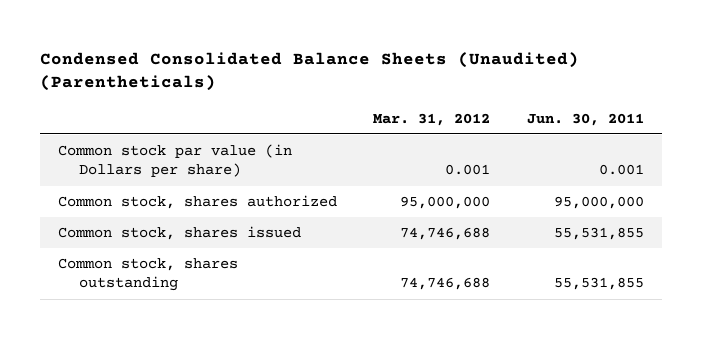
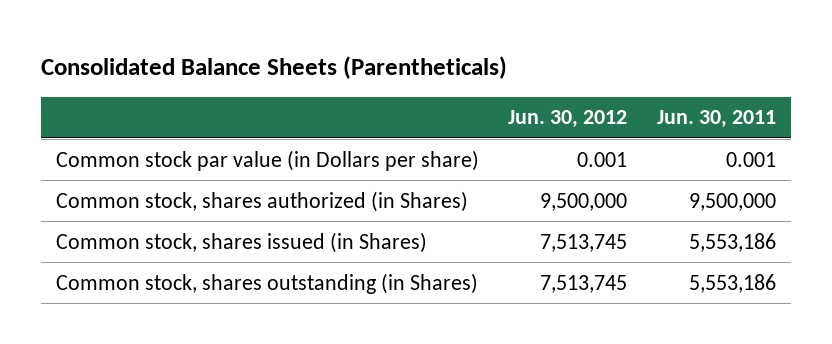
[39,51,579,92] Condensed Consolidated Balance Sheets (Unaudited) (Parentheticals) -> [40,55,507,79] Consolidated Balance Sheets (Parentheticals)
[373,112,491,126] Mar. 31, 2012 -> none
none -> [508,110,628,129] Jun. 30, 2012
[57,194,337,209] Common stock, shares authorized -> [55,190,468,212] Common stock, shares authorized (in Shares)
[553,195,644,209] 95,000,000 -> [689,192,777,211] 9,500,000
[57,225,301,240] Common stock, shares issued -> [55,231,427,253] Common stock, shares issued (in Shares)
[553,226,644,240] 55,531,855 -> [689,232,777,252] 5,553,186
[57,257,238,292] Common stock, shares outstanding -> [55,272,478,294] Common stock, shares outstanding (in Shares)
[553,277,644,291] 55,531,855 -> [689,273,777,293] 5,553,186

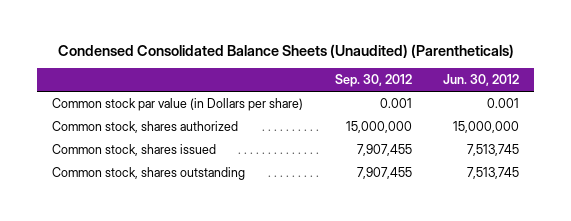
[40,55,507,79] Consolidated Balance Sheets (Parentheticals) -> [57,43,514,58] Condensed Consolidated Balance Sheets (Unaudited) (Parentheticals)
[657,110,777,129] Jun. 30, 2011 -> none
none -> [334,74,412,88] Sep. 30, 2012
[55,190,468,212] Common stock, shares authorized (in Shares) -> [52,120,239,133] Common stock, shares authorized
[540,192,628,211] 9,500,000 -> [452,120,519,133] 15,000,000
[55,231,427,253] Common stock, shares issued (in Shares) -> [52,143,217,156] Common stock, shares issued
[55,272,478,294] Common stock, shares outstanding (in Shares) -> [52,166,246,180] Common stock, shares outstanding

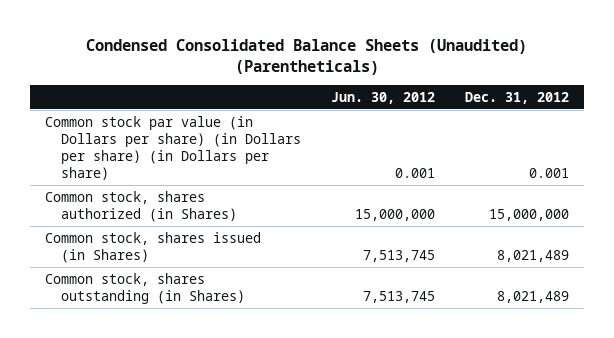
[334,74,412,88] Sep. 30, 2012 -> none
none -> [464,92,569,105] Dec. 31, 2012
[52,97,304,111] Common stock par value (in Dollars per share) -> [45,115,302,181] Common stock par value (in Dollars per share) (in Dollars per share) (in Dollars per share)
[52,120,239,133] Common stock, shares authorized -> [45,190,238,222] Common stock, shares authorized (in Shares)
[52,143,217,156] Common stock, shares issued -> [45,231,262,263] Common stock, shares issued (in Shares)
[52,166,246,180] Common stock, shares outstanding -> [45,272,246,304] Common stock, shares outstanding (in Shares)

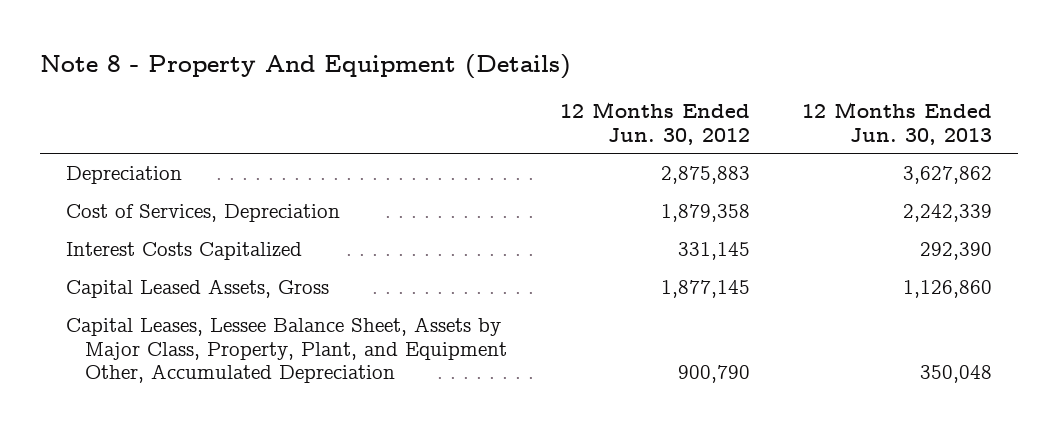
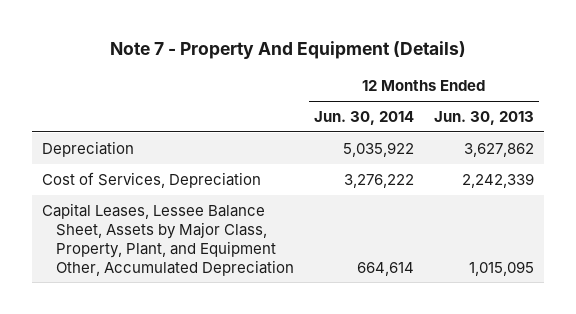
[39,53,571,79] Note 8 - Property And Equipment (Details) -> [109,41,466,60] Note 7 - Property And Equipment (Details)
[559,102,750,145] 12 Months Ended Jun. 30, 2012 -> none
none -> [314,111,415,126] Jun. 30, 2014
[66,242,303,261] Interest Costs Capitalized -> none
[66,279,330,299] Capital Leased Assets, Gross -> none
[920,364,993,383] 350,048 -> [469,260,535,276] 1,015,095

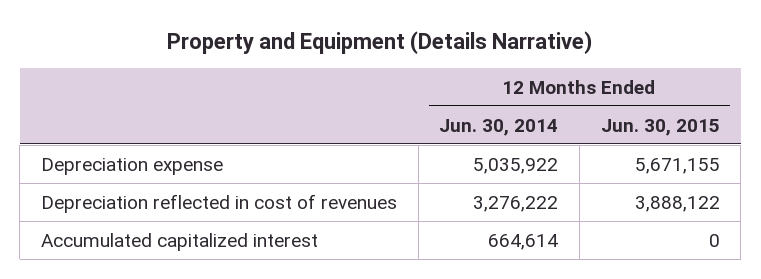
[109,41,466,60] Note 7 - Property And Equipment (Details) -> [167,31,593,55] Property and Equipment (Details Narrative)
[434,111,535,126] Jun. 30, 2013 -> none
none -> [600,118,720,136] Jun. 30, 2015
[41,140,134,157] Depreciation -> [40,157,223,175] Depreciation expense
[41,171,261,188] Cost of Services, Depreciation -> [40,193,397,213] Depreciation reflected in cost of revenues
[41,202,295,276] Capital Leases, Lessee Balance Sheet, Assets by Major Class, Property, Plant, and Equipment Other, Accumulated Depreciation -> [40,232,318,251] Accumulated capitalized interest

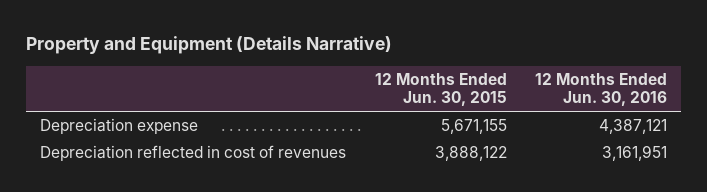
[439,118,559,136] Jun. 30, 2014 -> none
none -> [534,72,667,107] 12 Months Ended Jun. 30, 2016
[40,232,318,251] Accumulated capitalized interest -> none

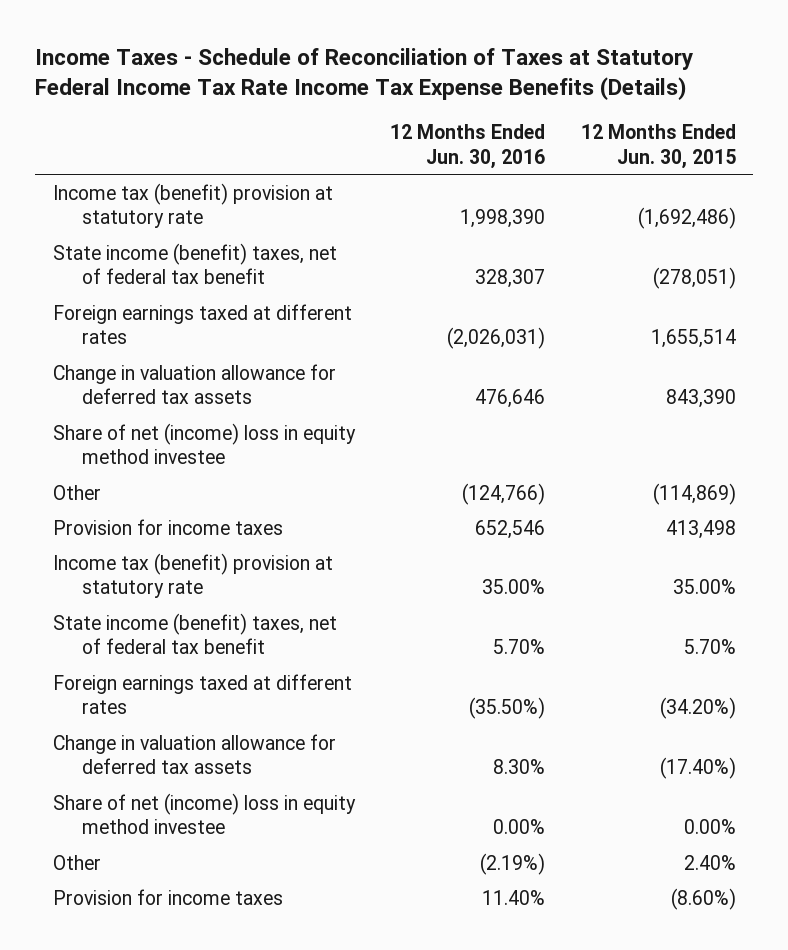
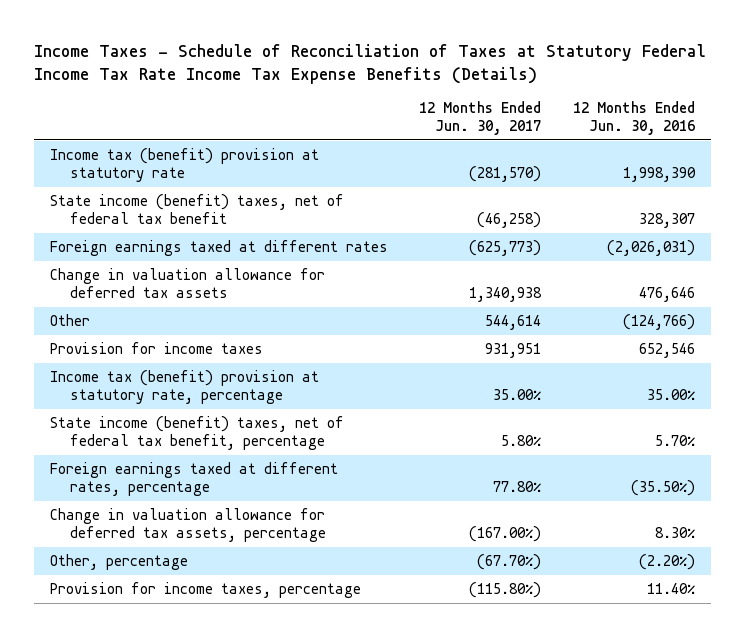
[580,124,736,169] 12 Months Ended Jun. 30, 2015 -> none
none -> [419,101,542,135] 12 Months Ended Jun. 30, 2017
[52,422,356,464] Share of net (income) loss in equity method investee -> none
[52,792,356,834] Share of net (income) loss in equity method investee -> none
[52,552,333,598] Income tax (benefit) provision at statutory rate -> [49,370,319,404] Income tax (benefit) provision at statutory rate, percentage
[52,612,337,654] State income (benefit) taxes, net of federal tax benefit -> [49,416,344,450] State income (benefit) taxes, net of federal tax benefit, percentage
[52,673,352,714] Foreign earnings taxed at different rates -> [49,462,338,496] Foreign earnings taxed at different rates, percentage
[52,733,336,774] Change in valuation allowance for deferred tax assets -> [49,508,327,542] Change in valuation allowance for deferred tax assets, percentage
[52,854,101,870] Other -> [49,554,188,571] Other, percentage
[480,852,546,875] (2.19%) -> [639,554,696,571] (2.20%)
[52,888,283,905] Provision for income taxes -> [49,582,361,599] Provision for income taxes, percentage

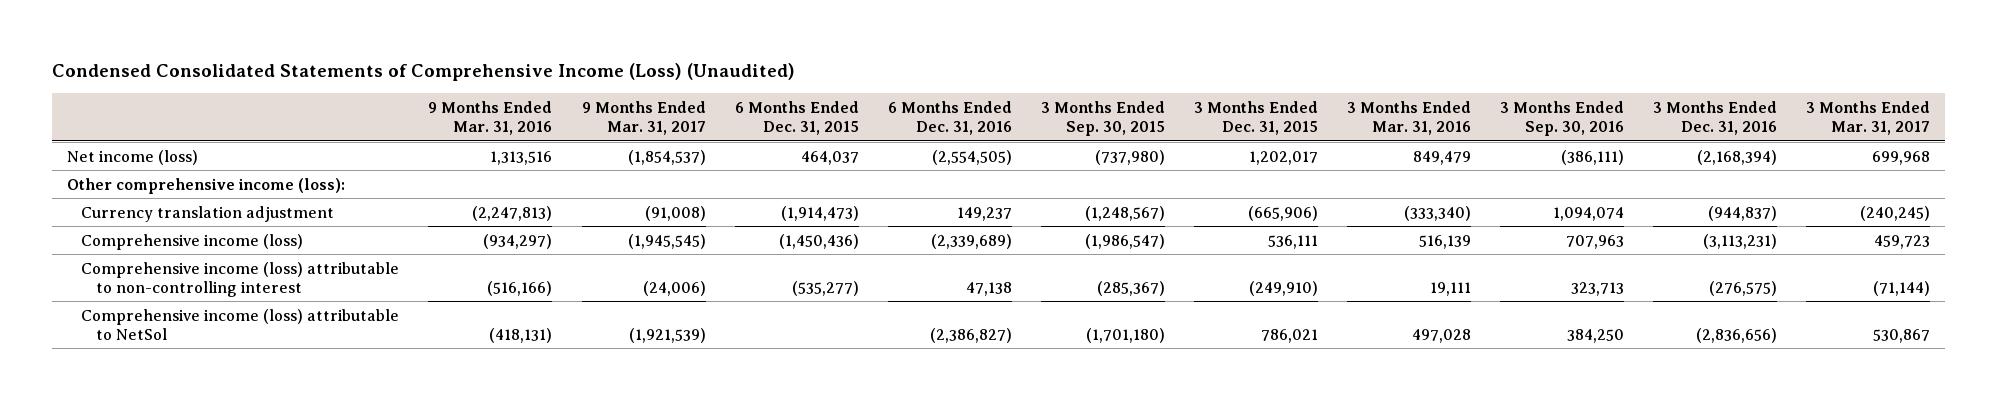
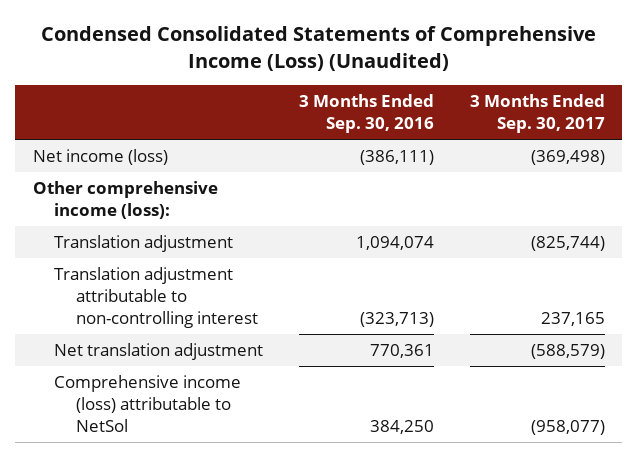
[428,100,553,135] 9 Months Ended Mar. 31, 2016 -> none
[581,100,706,135] 9 Months Ended Mar. 31, 2017 -> none
[734,100,859,135] 6 Months Ended Dec. 31, 2015 -> none
[887,100,1012,135] 6 Months Ended Dec. 31, 2016 -> none
[1040,100,1165,136] 3 Months Ended Sep. 30, 2015 -> none
[1193,100,1318,135] 3 Months Ended Dec. 31, 2015 -> none
[1346,100,1471,135] 3 Months Ended Mar. 31, 2016 -> none
[1653,100,1778,135] 3 Months Ended Dec. 31, 2016 -> none
[1806,100,1931,135] 3 Months Ended Mar. 31, 2017 -> none
none -> [469,94,605,134] 3 Months Ended Sep. 30, 2017
[81,233,304,250] Comprehensive income (loss) -> none
[81,205,335,222] Currency translation adjustment -> [54,235,234,253] Translation adjustment
[81,261,400,297] Comprehensive income (loss) attributable to non-controlling interest -> [54,267,258,328] Translation adjustment attributable to non-controlling interest
[1571,281,1625,296] 323,713 -> [359,311,434,327] (323,713)
none -> [54,343,264,361] Net translation adjustment

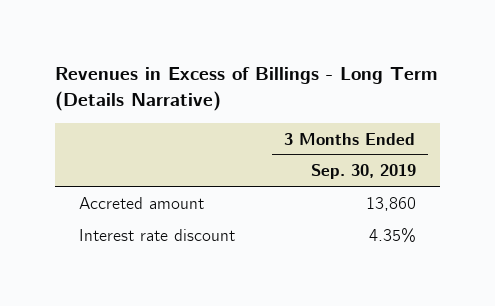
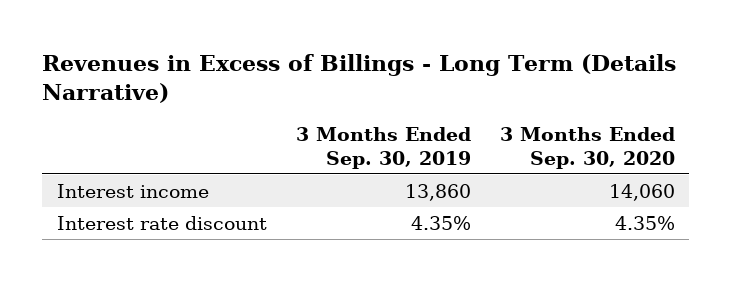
none -> [499,127,675,169] 3 Months Ended Sep. 30, 2020
[79,196,205,209] Accreted amount -> [56,183,209,198] Interest income

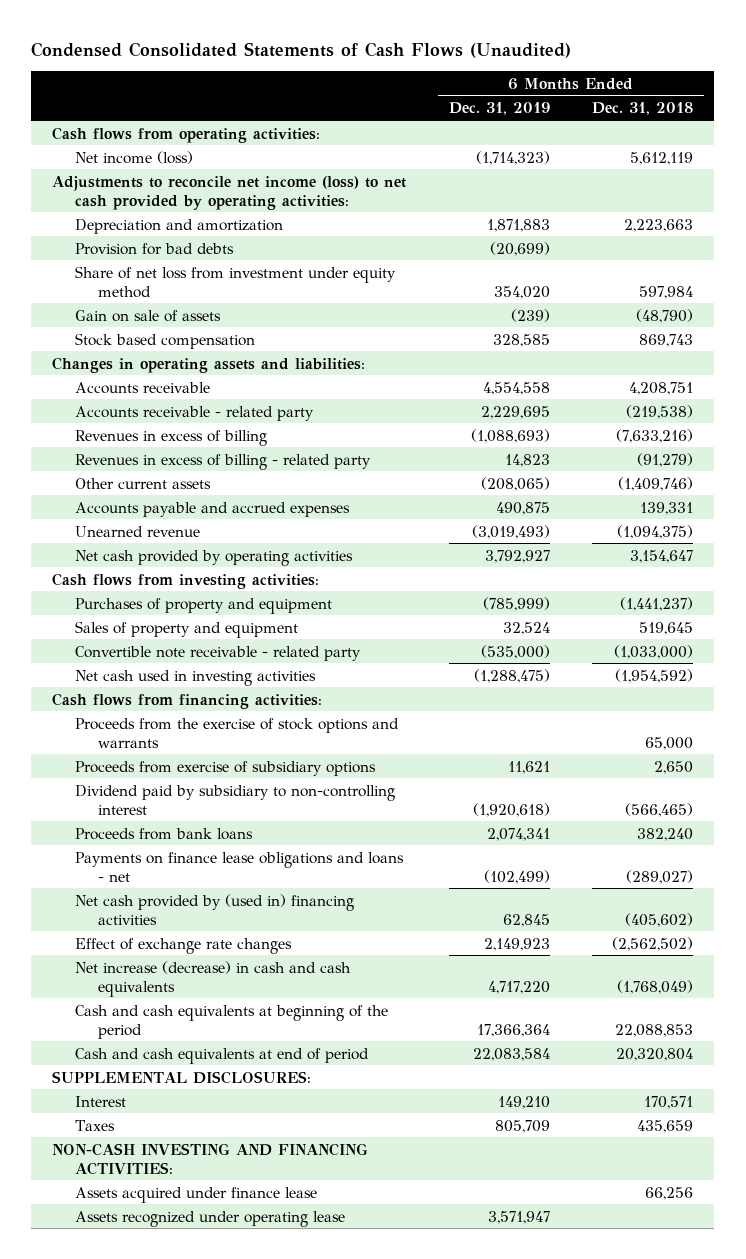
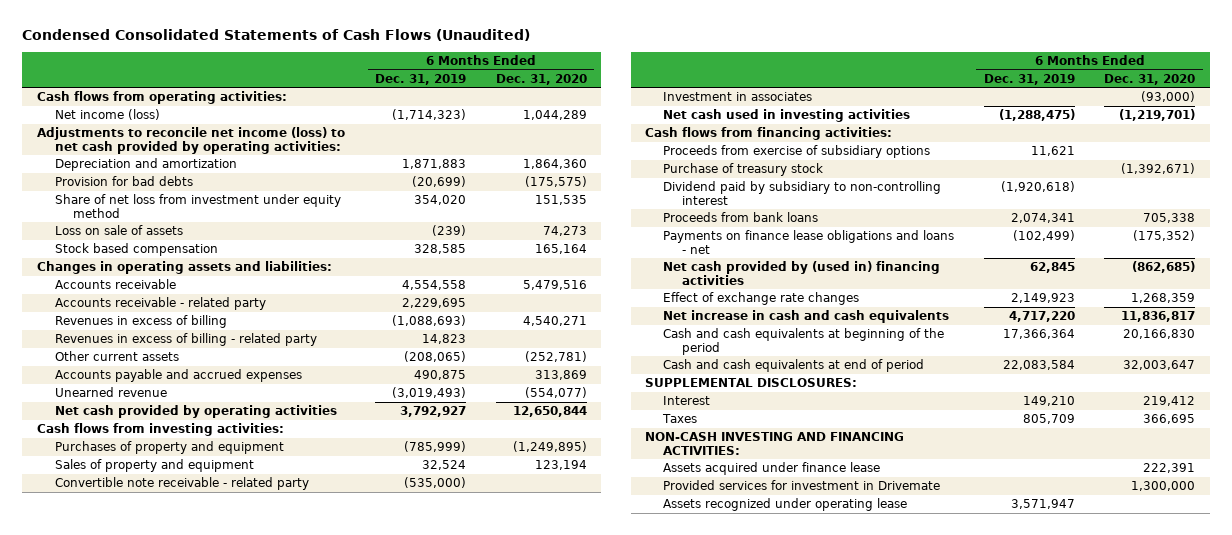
[592,102,694,116] Dec. 31, 2018 -> none
none -> [495,73,587,85] Dec. 31, 2020
[75,309,222,322] Gain on sale of assets -> [54,225,183,236] Loss on sale of assets
none -> [663,92,813,102] Investment in associates
[75,717,400,748] Proceeds from the exercise of stock options and warrants -> none
none -> [663,163,824,177] Purchase of treasury stock
[75,960,352,997] Net increase (decrease) in cash and cash equivalents -> [663,310,950,324] Net increase in cash and cash equivalents
none -> [663,480,941,491] Provided services for investment in Drivemate

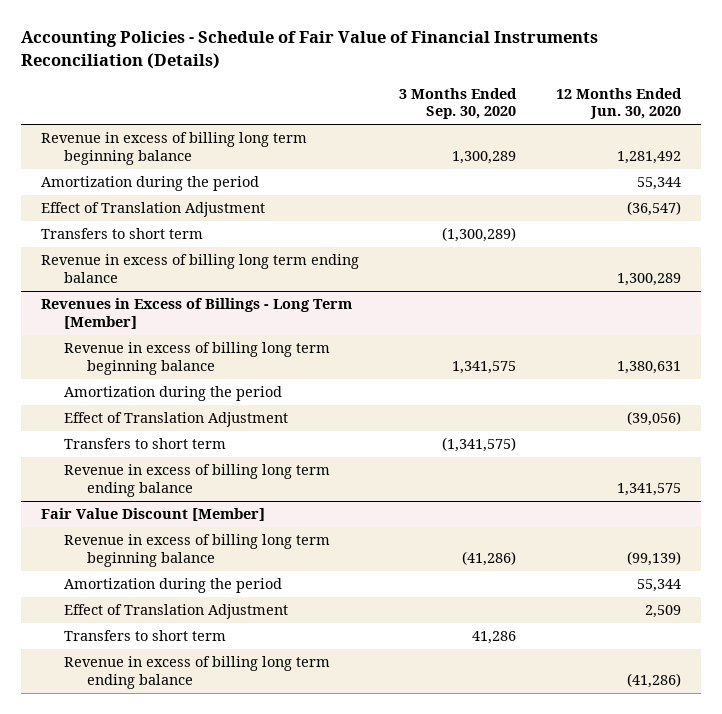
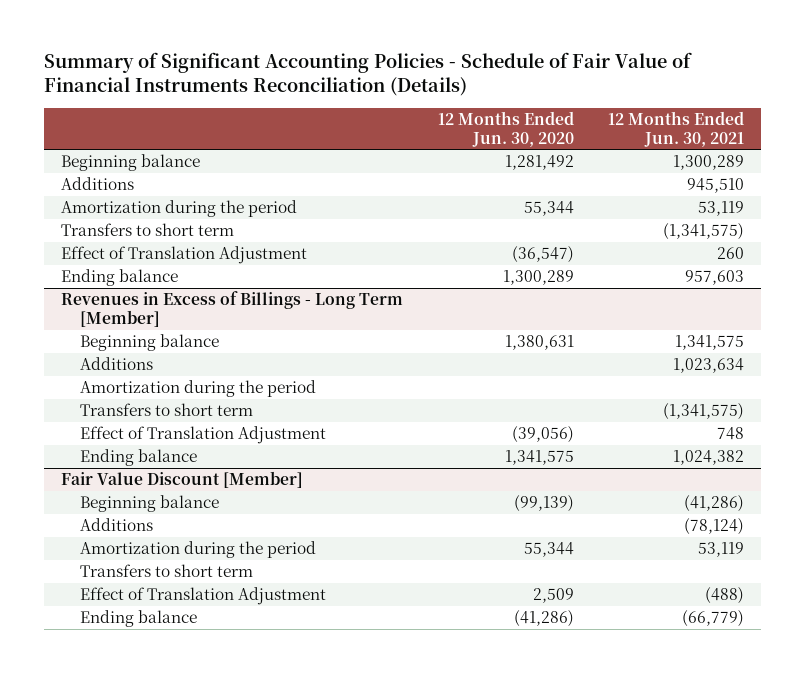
[20,31,598,69] Accounting Policies - Schedule of Fair Value of Financial Instruments Reconciliation (Details) -> [43,51,692,97] Summary of Significant Accounting Policies - Schedule of Fair Value of Financial Instruments Reconciliation (Details)
[398,87,517,120] 3 Months Ended Sep. 30, 2020 -> none
none -> [608,110,745,147] 12 Months Ended Jun. 30, 2021
[40,132,307,165] Revenue in excess of billing long term beginning balance -> [60,154,200,172] Beginning balance
none -> [60,177,134,191] Additions
[40,202,265,218] Effect of Translation Adjustment -> [60,246,307,265] Effect of Translation Adjustment
[40,254,359,283] Revenue in excess of billing long term ending balance -> [60,269,178,287] Ending balance
[63,342,330,375] Revenue in excess of billing long term beginning balance -> [79,334,219,352] Beginning balance
none -> [79,357,153,371] Additions
[63,412,288,428] Effect of Translation Adjustment -> [79,426,326,445] Effect of Translation Adjustment
[63,464,330,497] Revenue in excess of billing long term ending balance -> [79,449,197,467] Ending balance
[63,534,330,567] Revenue in excess of billing long term beginning balance -> [79,495,219,513] Beginning balance
none -> [79,518,153,532] Additions
[63,604,288,620] Effect of Translation Adjustment -> [79,587,326,606] Effect of Translation Adjustment
[63,656,330,689] Revenue in excess of billing long term ending balance -> [79,610,197,628] Ending balance

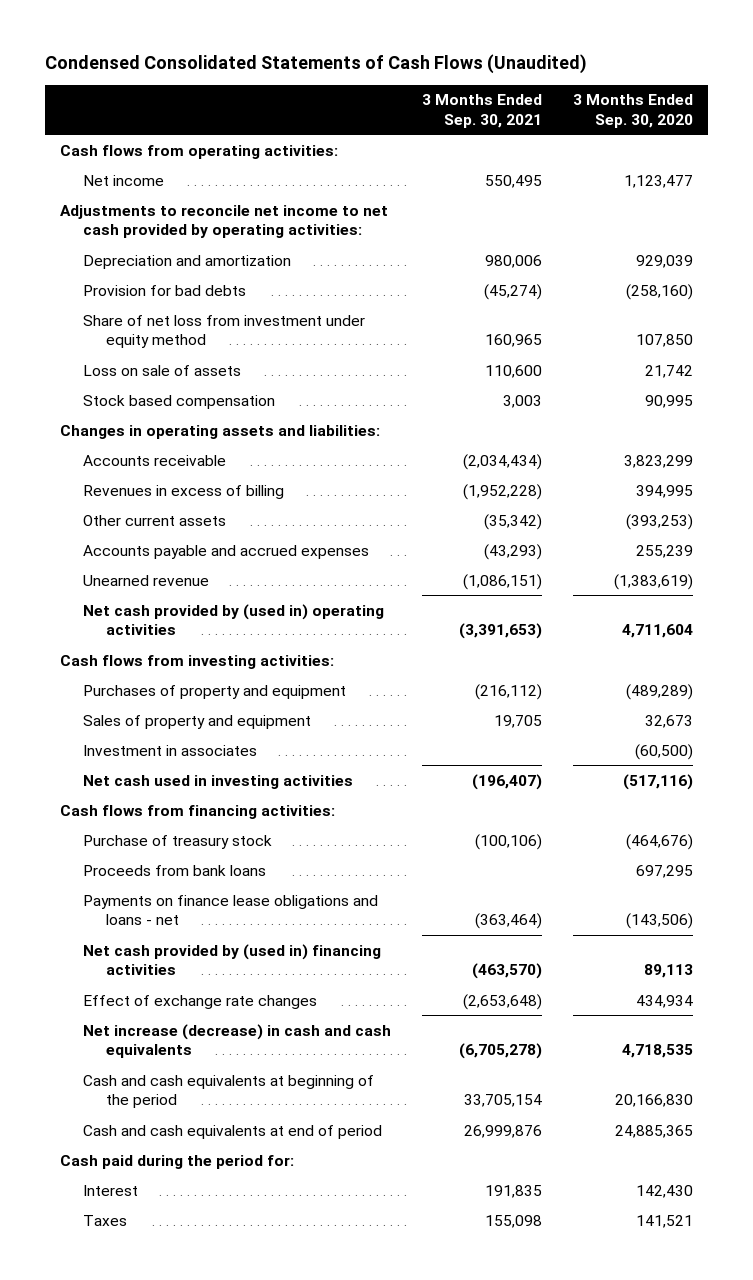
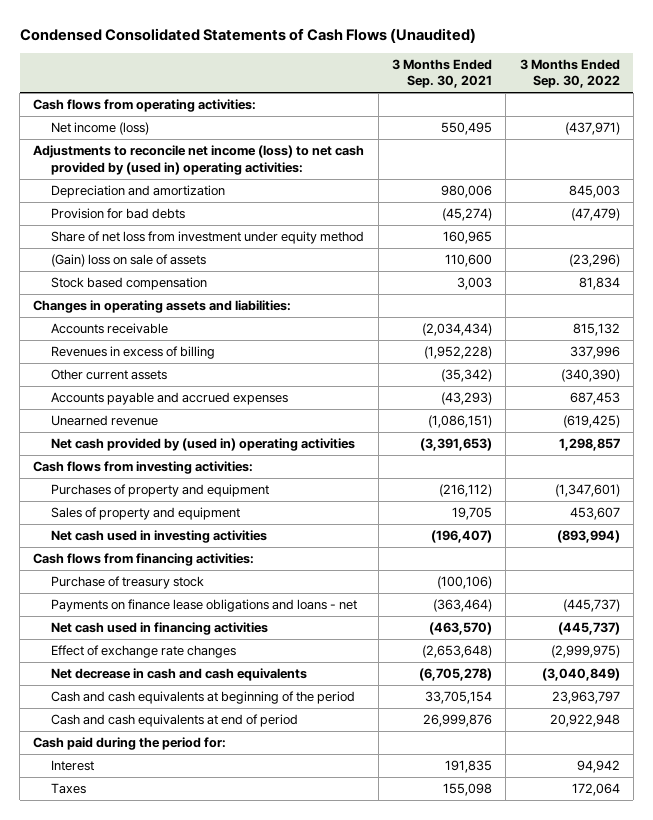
[572,94,693,128] 3 Months Ended Sep. 30, 2020 -> none
none -> [519,58,620,89] 3 Months Ended Sep. 30, 2022
[83,174,165,186] Net income -> [50,122,149,136] Net income (loss)
[60,204,389,238] Adjustments to reconcile net income to net cash provided by operating activities: -> [33,145,365,175] Adjustments to reconcile net income (loss) to net cash provided by (used in) operating activities:
[83,364,242,376] Loss on sale of assets -> [50,254,206,268] (Gain) loss on sale of assets
[83,744,258,756] Investment in associates -> none
[83,864,267,876] Proceeds from bank loans -> none
[83,943,382,975] Net cash provided by (used in) financing activities -> [50,622,268,636] Net cash used in financing activities
[83,1023,392,1058] Net increase (decrease) in cash and cash equivalents -> [50,668,307,682] Net decrease in cash and cash equivalents

